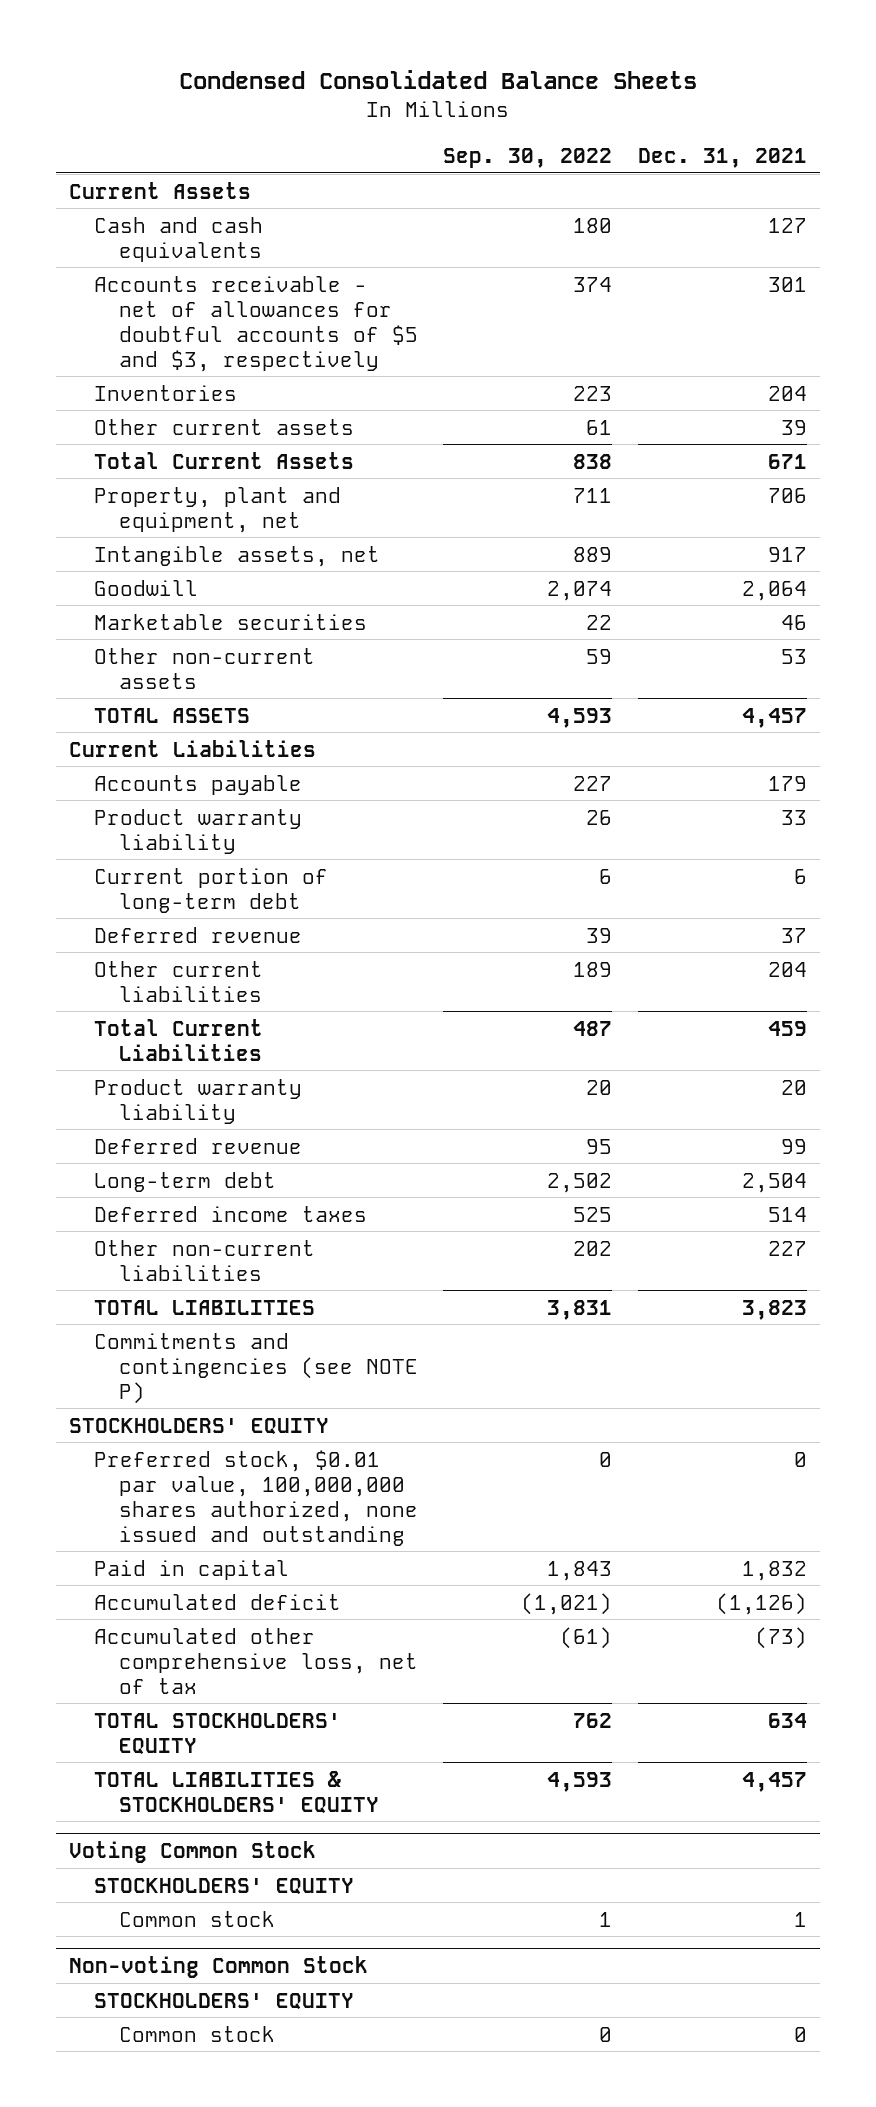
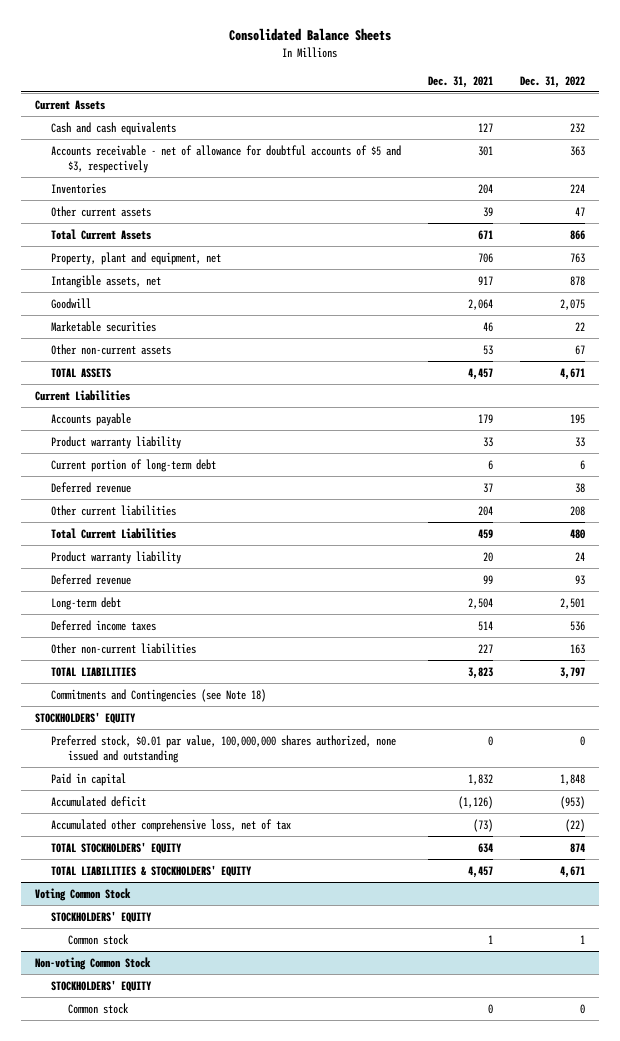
[178,69,697,89] Condensed Consolidated Balance Sheets -> [229,28,392,42] Consolidated Balance Sheets
[443,147,613,168] Sep. 30, 2022 -> none
none -> [520,75,586,88] Dec. 31, 2022
[93,275,418,372] Accounts receivable - net of allowances for doubtful accounts of $5 and $3, respectively -> [51,144,402,173] Accounts receivable - net of allowance for doubtful accounts of $5 and $3, respectively
[93,1332,418,1404] Commitments and contingencies (see NOTE P) -> [51,688,267,702] Commitments and Contingencies (see Note 18)

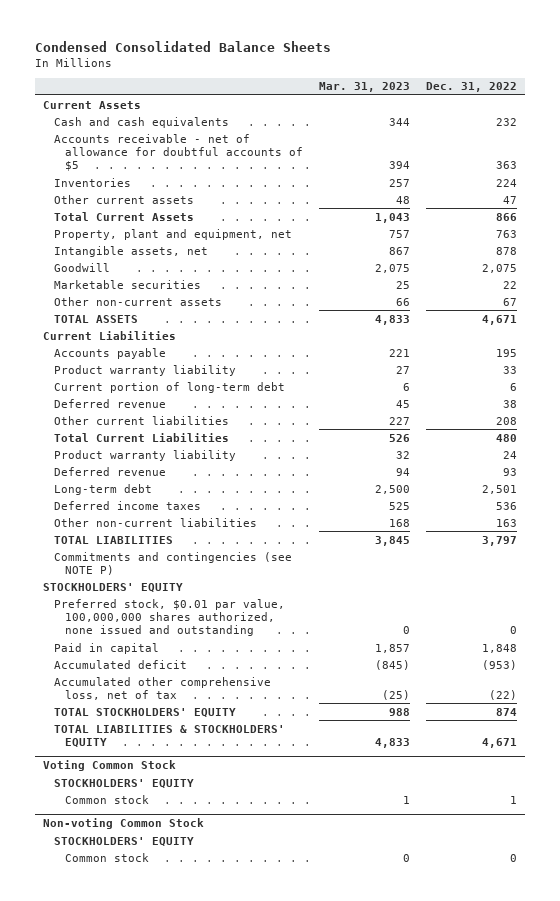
[229,28,392,42] Consolidated Balance Sheets -> [35,41,332,53] Condensed Consolidated Balance Sheets
[428,75,494,88] Dec. 31, 2021 -> none
none -> [319,82,411,93] Mar. 31, 2023
[51,144,402,173] Accounts receivable - net of allowance for doubtful accounts of $5 and $3, respectively -> [54,133,304,172] Accounts receivable - net of allowance for doubtful accounts of $5
[51,688,267,702] Commitments and Contingencies (see Note 18) -> [54,551,293,575] Commitments and contingencies (see NOTE P)

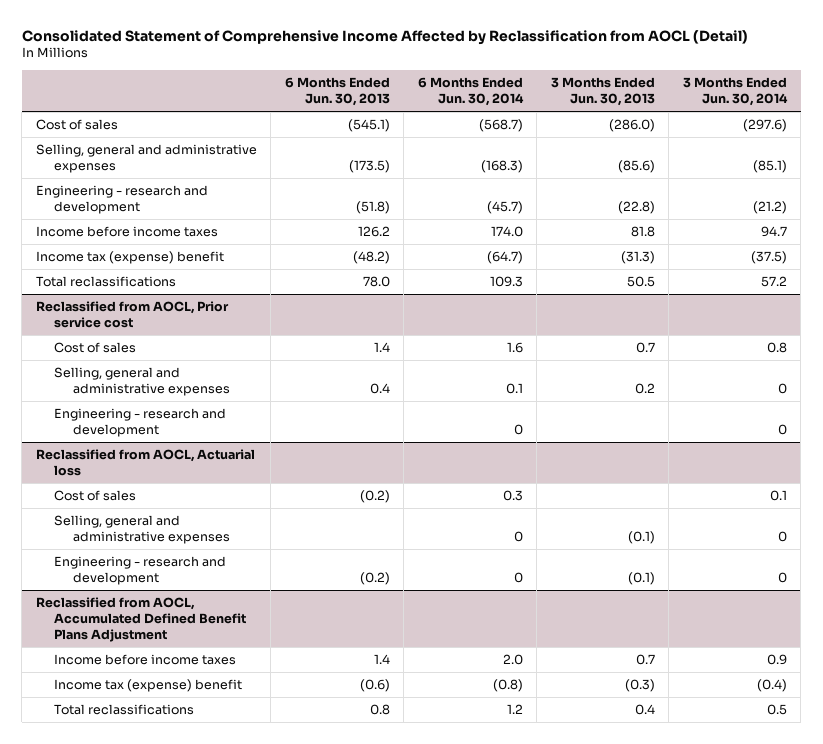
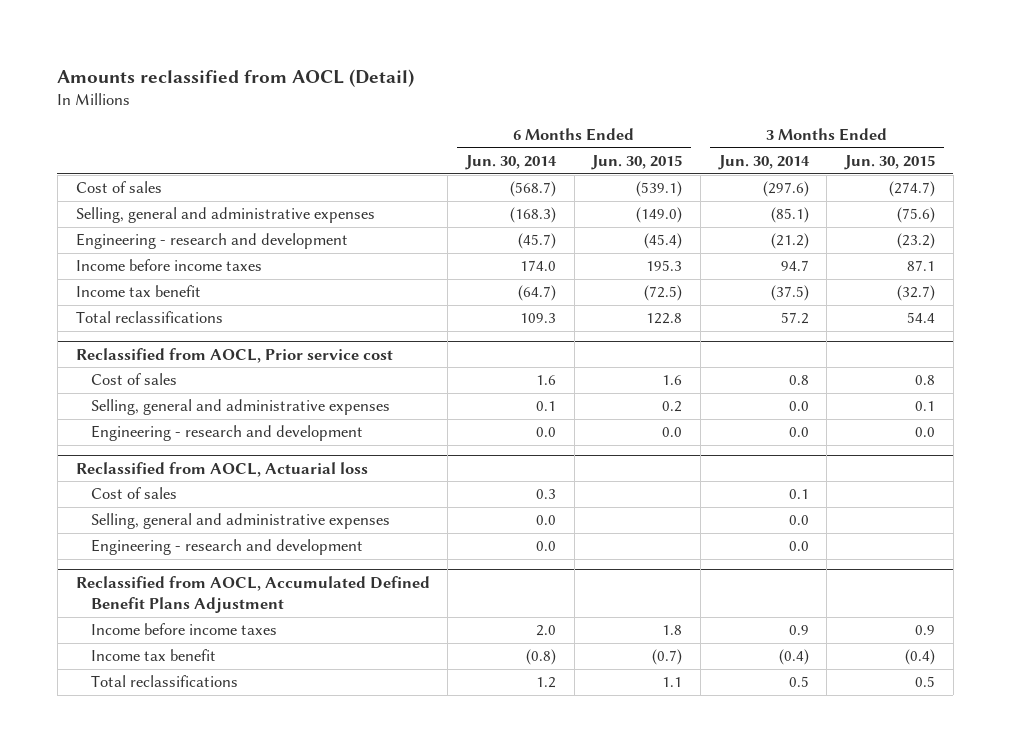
[21,29,748,45] Consolidated Statement of Comprehensive Income Affected by Reclassification from AOCL (Detail) -> [57,68,415,87] Amounts reclassified from AOCL (Detail)
[284,76,390,106] 6 Months Ended Jun. 30, 2013 -> none
[550,76,655,106] 3 Months Ended Jun. 30, 2013 -> none
none -> [591,154,683,170] Jun. 30, 2015
none -> [843,154,935,170] Jun. 30, 2015
[35,251,224,265] Income tax (expense) benefit -> [75,285,201,298] Income tax benefit
[777,383,787,395] 0 -> [788,401,809,412] 0.0
[513,424,523,436] 0 -> [535,427,556,438] 0.0
[777,424,787,436] 0 -> [788,427,809,438] 0.0
[513,531,523,543] 0 -> [535,515,556,526] 0.0
[777,531,787,543] 0 -> [788,515,809,526] 0.0
[513,572,523,584] 0 -> [535,541,556,552] 0.0
[777,572,787,584] 0 -> [788,541,809,552] 0.0
[54,679,243,693] Income tax (expense) benefit -> [90,649,216,662] Income tax benefit

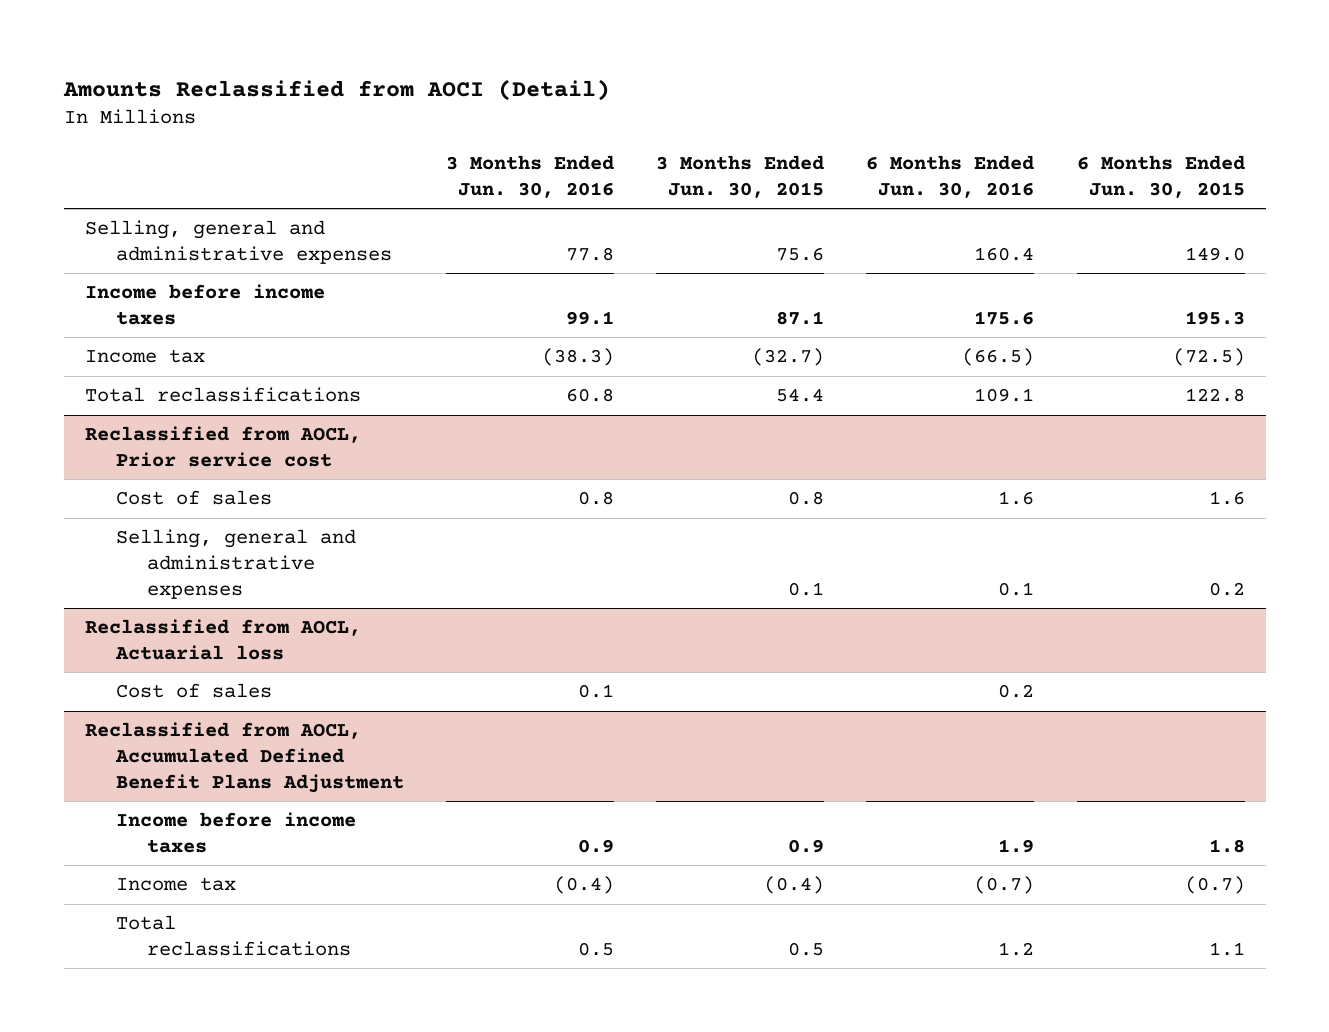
[57,68,415,87] Amounts reclassified from AOCL (Detail) -> [62,78,610,101] Amounts Reclassified from AOCI (Detail)
[464,154,557,170] Jun. 30, 2014 -> none
[717,154,810,170] Jun. 30, 2014 -> none
none -> [446,155,615,198] 3 Months Ended Jun. 30, 2016
none -> [866,155,1035,198] 6 Months Ended Jun. 30, 2016
[75,181,162,194] Cost of sales -> none
[75,233,348,250] Engineering - research and development -> none
[636,207,683,224] (149.0) -> [1184,246,1245,261] 149.0
[896,207,935,224] (75.6) -> [776,246,825,261] 75.6
[75,285,201,298] Income tax benefit -> [84,349,205,364] Income tax
[90,425,363,442] Engineering - research and development -> none
[90,513,390,530] Selling, general and administrative expenses -> none
[90,539,363,556] Engineering - research and development -> none
[90,649,216,662] Income tax benefit -> [115,877,236,892] Income tax

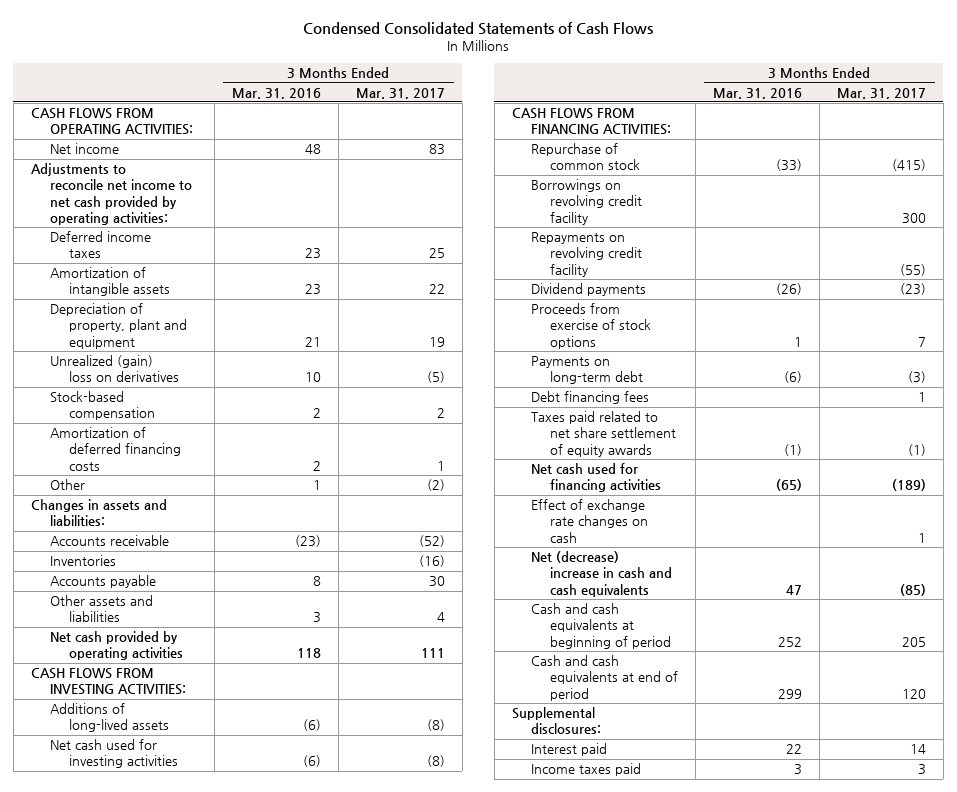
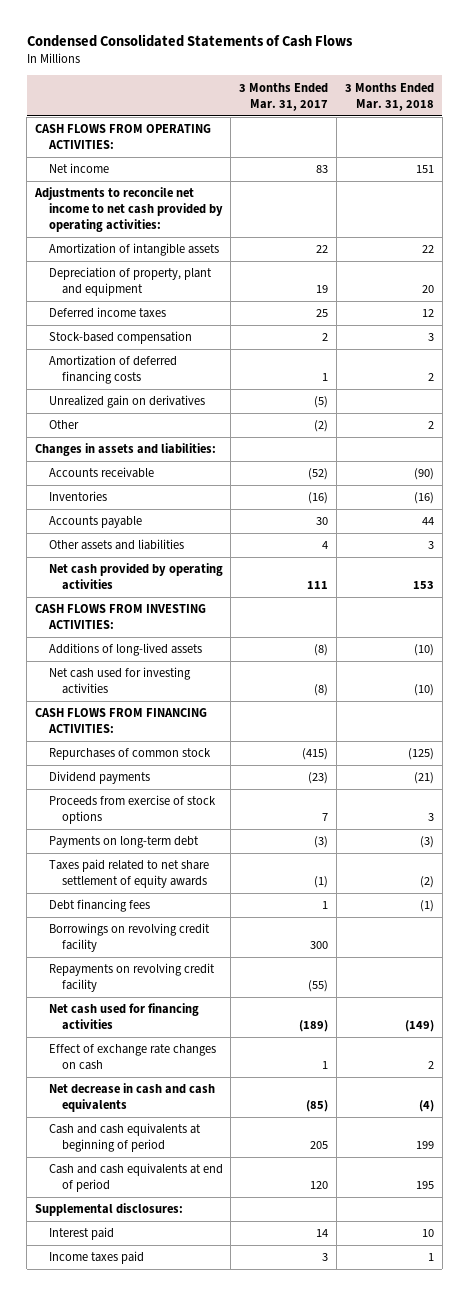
[232,87,322,99] Mar. 31, 2016 -> none
none -> [344,82,434,111] 3 Months Ended Mar. 31, 2018
[49,355,180,383] Unrealized (gain) loss on derivatives -> none
[49,231,151,259] Deferred income taxes -> [48,307,166,319] Deferred income taxes
none -> [48,395,205,409] Unrealized gain on derivatives
[530,143,641,171] Repurchase of common stock -> [48,748,211,761] Repurchases of common stock
[530,391,649,405] Debt financing fees -> [48,899,150,913] Debt financing fees
[530,179,643,225] Borrowings on revolving credit facility -> [48,923,210,953] Borrowings on revolving credit facility
[530,232,643,277] Repayments on revolving credit facility -> [48,963,215,993] Repayments on revolving credit facility
[530,551,673,597] Net (decrease) increase in cash and cash equivalents -> [48,1083,215,1113] Net decrease in cash and cash equivalents

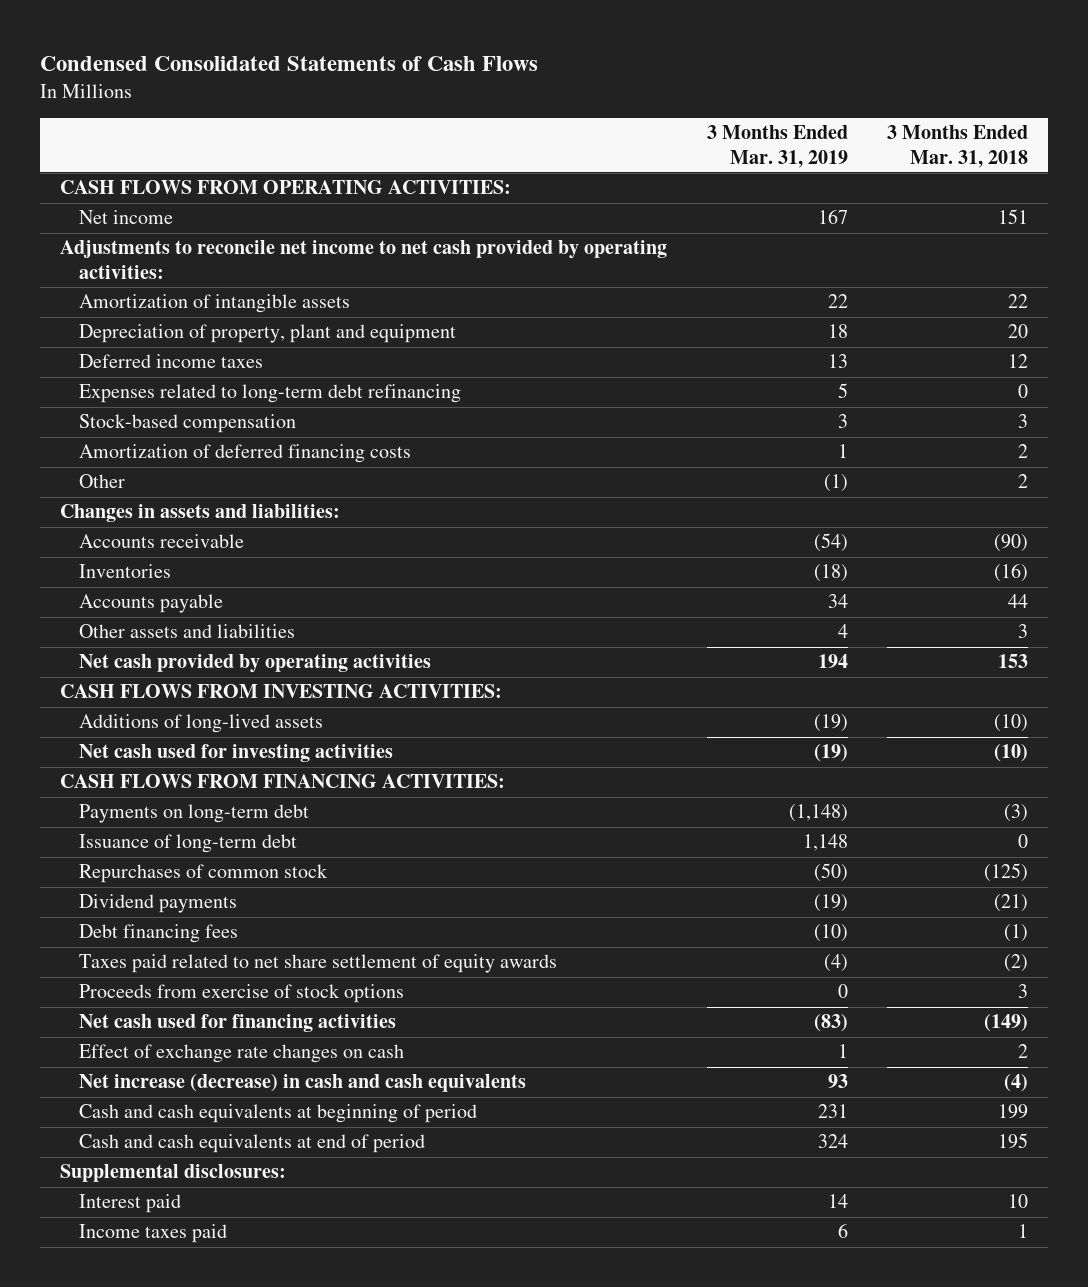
[239,82,329,111] 3 Months Ended Mar. 31, 2017 -> none
none -> [706,125,848,168] 3 Months Ended Mar. 31, 2019
none -> [79,384,462,404] Expenses related to long-term debt refinancing
[48,395,205,409] Unrealized gain on derivatives -> none
[48,836,199,849] Payments on long-term debt -> [79,804,310,824] Payments on long-term debt
none -> [79,834,298,854] Issuance of long-term debt
[48,923,210,953] Borrowings on revolving credit facility -> none
[48,963,215,993] Repayments on revolving credit facility -> none
[48,859,209,889] Taxes paid related to net share settlement of equity awards -> [79,954,558,974] Taxes paid related to net share settlement of equity awards
[48,795,216,825] Proceeds from exercise of stock options -> [79,984,405,1004] Proceeds from exercise of stock options
[48,1083,215,1113] Net decrease in cash and cash equivalents -> [79,1074,527,1093] Net increase (decrease) in cash and cash equivalents

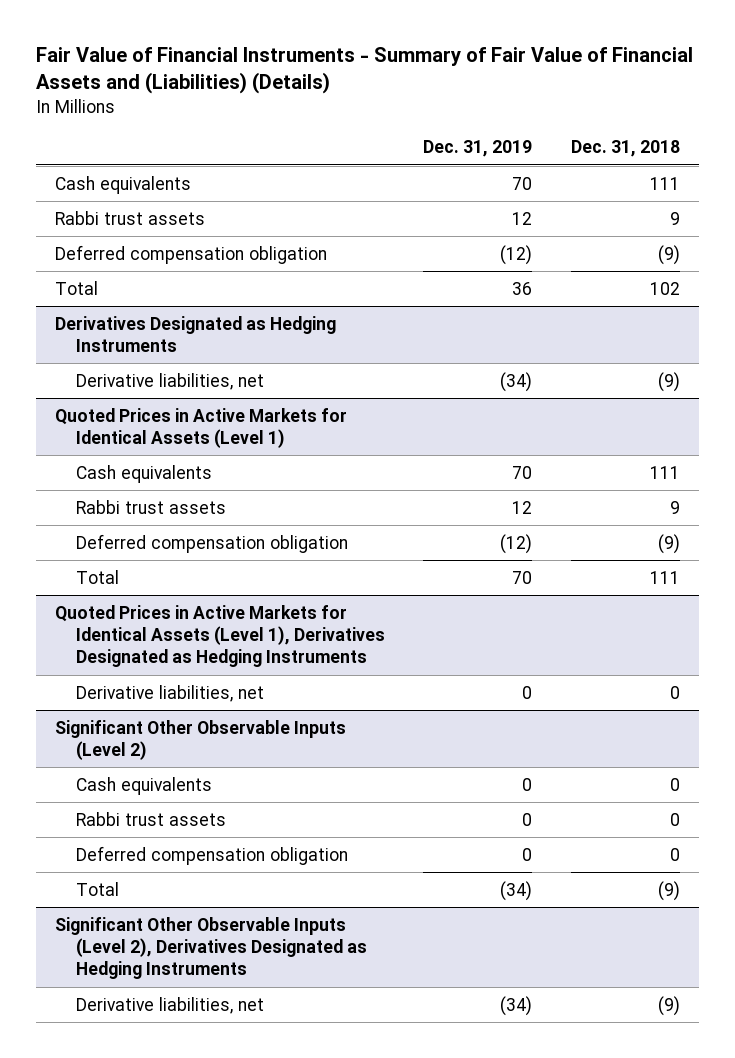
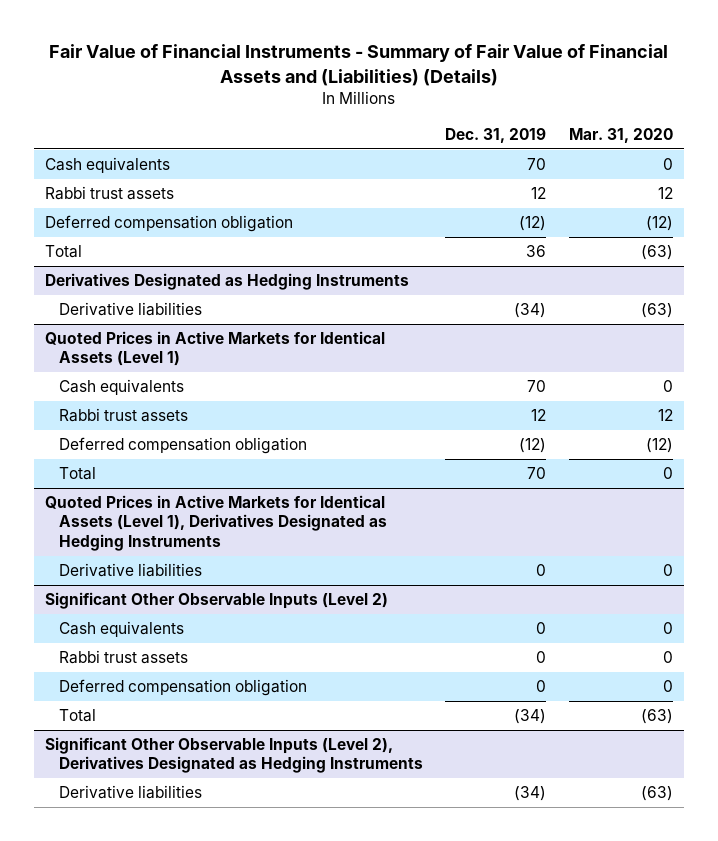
[570,140,680,158] Dec. 31, 2018 -> none
none -> [568,127,673,143] Mar. 31, 2020
[75,372,264,390] Derivative liabilities, net -> [59,302,203,317] Derivative liabilities
[75,684,264,702] Derivative liabilities, net -> [59,563,203,578] Derivative liabilities
[75,996,264,1014] Derivative liabilities, net -> [59,785,203,800] Derivative liabilities

